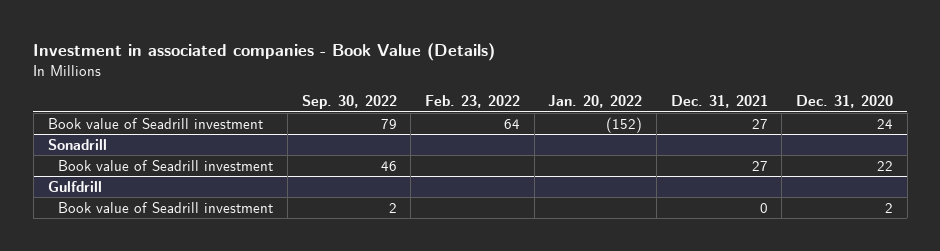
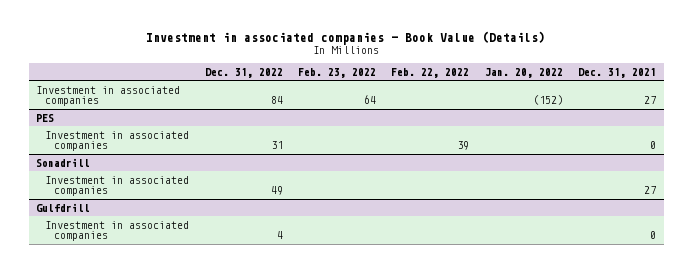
[301,94,397,109] Sep. 30, 2022 -> none
[795,94,893,108] Dec. 31, 2020 -> none
none -> [204,67,283,78] Dec. 31, 2022
none -> [391,67,470,78] Feb. 22, 2022
[47,117,263,129] Book value of Seadrill investment -> [36,85,181,107] Investment in associated companies
none -> [36,113,55,122] PES
none -> [45,130,190,152] Investment in associated companies
[58,159,274,171] Book value of Seadrill investment -> [45,175,190,197] Investment in associated companies
[58,201,274,213] Book value of Seadrill investment -> [45,220,190,242] Investment in associated companies

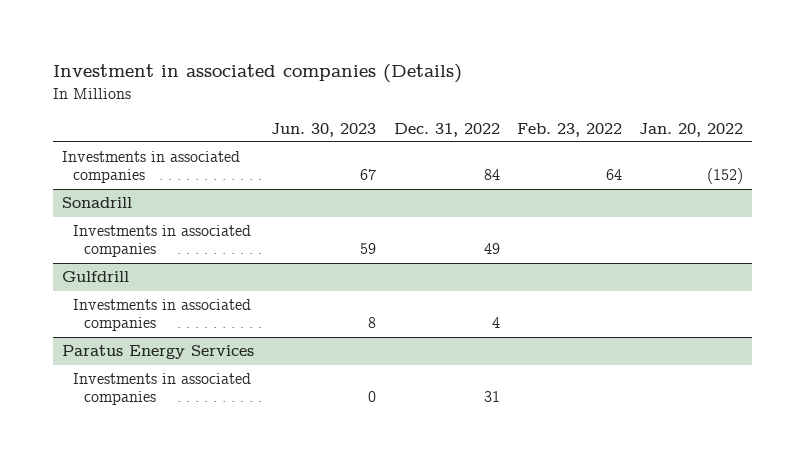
[146,31,546,46] Investment in associated companies - Book Value (Details) -> [53,64,463,84] Investment in associated companies (Details)
[391,67,470,78] Feb. 22, 2022 -> none
[578,67,657,78] Dec. 31, 2021 -> none
none -> [271,122,377,137] Jun. 30, 2023
[36,113,55,122] PES -> none
[45,130,190,152] Investment in associated companies -> none
[36,85,181,107] Investment in associated companies -> [61,151,240,184] Investments in associated companies
[45,175,190,197] Investment in associated companies -> [73,225,252,258] Investments in associated companies
[45,220,190,242] Investment in associated companies -> [73,299,252,332] Investments in associated companies
none -> [61,345,254,360] Paratus Energy Services
none -> [73,373,252,406] Investments in associated companies

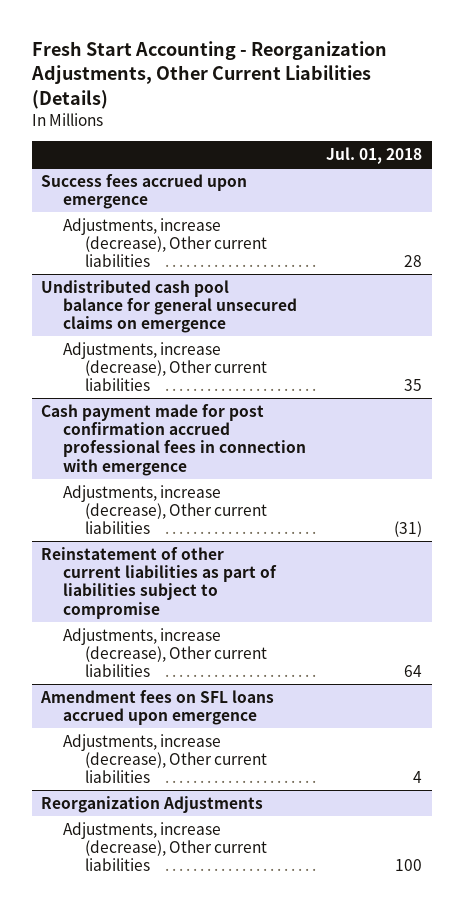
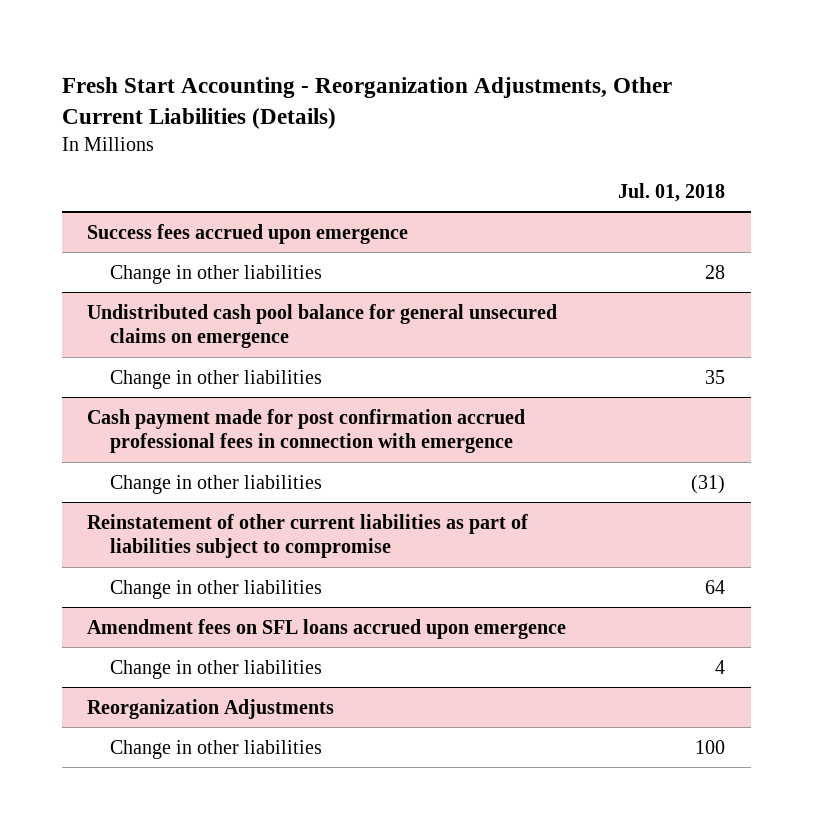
[63,217,267,268] Adjustments, increase (decrease), Other current liabilities -> [109,264,322,284] Change in other liabilities
[63,341,267,392] Adjustments, increase (decrease), Other current liabilities -> [109,369,322,389] Change in other liabilities
[63,484,267,535] Adjustments, increase (decrease), Other current liabilities -> [109,474,322,494] Change in other liabilities
[63,627,267,678] Adjustments, increase (decrease), Other current liabilities -> [109,579,322,599] Change in other liabilities
[63,733,267,784] Adjustments, increase (decrease), Other current liabilities -> [109,659,322,679] Change in other liabilities
[63,821,267,872] Adjustments, increase (decrease), Other current liabilities -> [109,739,322,759] Change in other liabilities

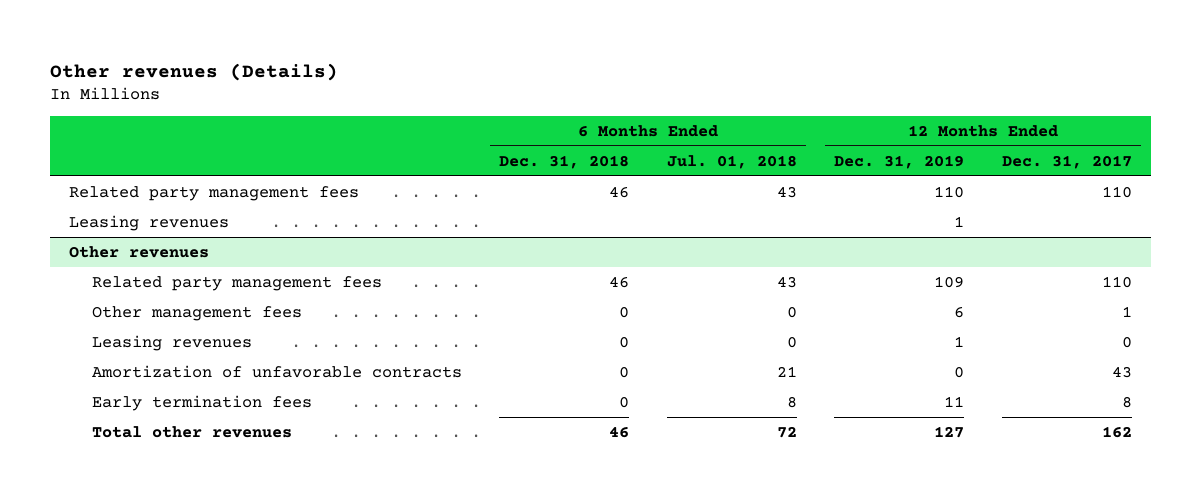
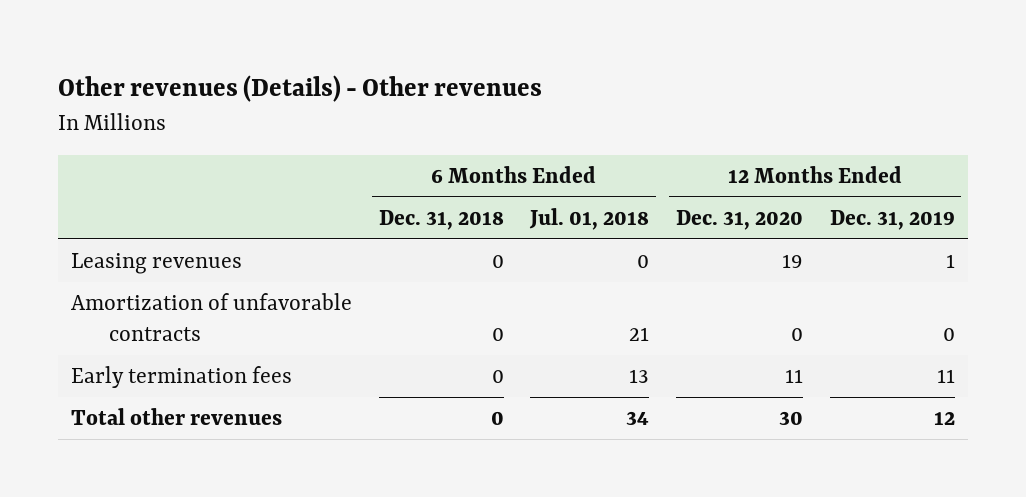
[50,62,339,81] Other revenues (Details) -> [57,75,542,103] Other revenues (Details) - Other revenues
[1001,154,1132,169] Dec. 31, 2017 -> none
none -> [676,209,804,230] Dec. 31, 2020
[69,185,360,201] Related party management fees -> none
[69,214,230,231] Leasing revenues -> none
[69,245,210,258] Other revenues -> none
[91,275,382,291] Related party management fees -> none
[91,305,302,321] Other management fees -> none
[786,395,797,408] 8 -> [629,369,650,384] 13
[609,425,630,438] 46 -> [490,411,504,426] 0
[776,425,797,438] 72 -> [626,411,650,426] 34
[934,425,965,438] 127 -> [933,412,955,426] 12

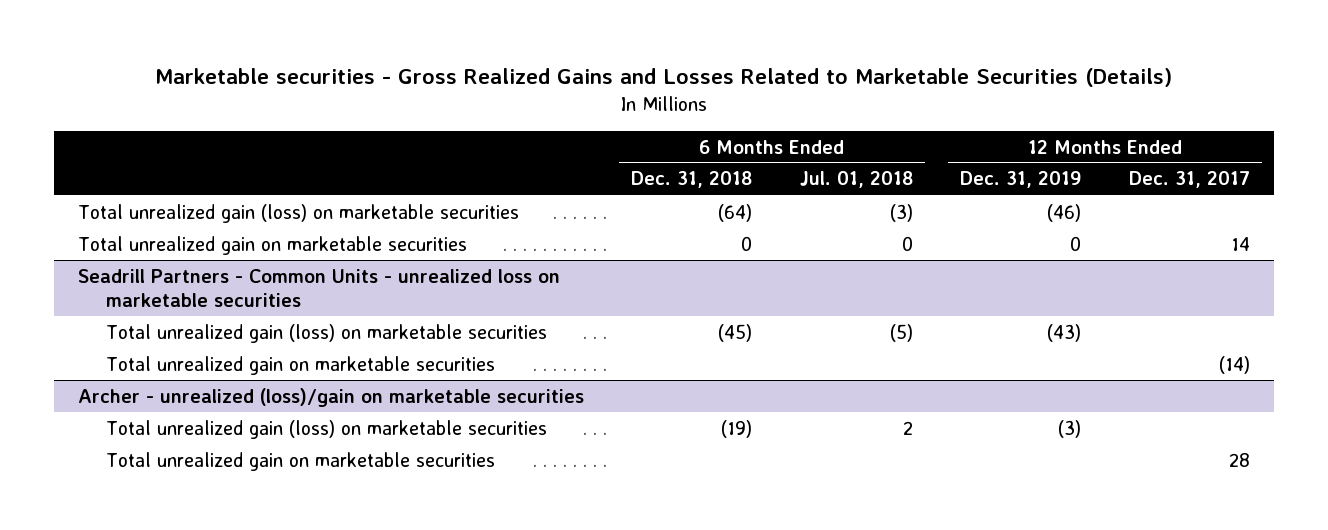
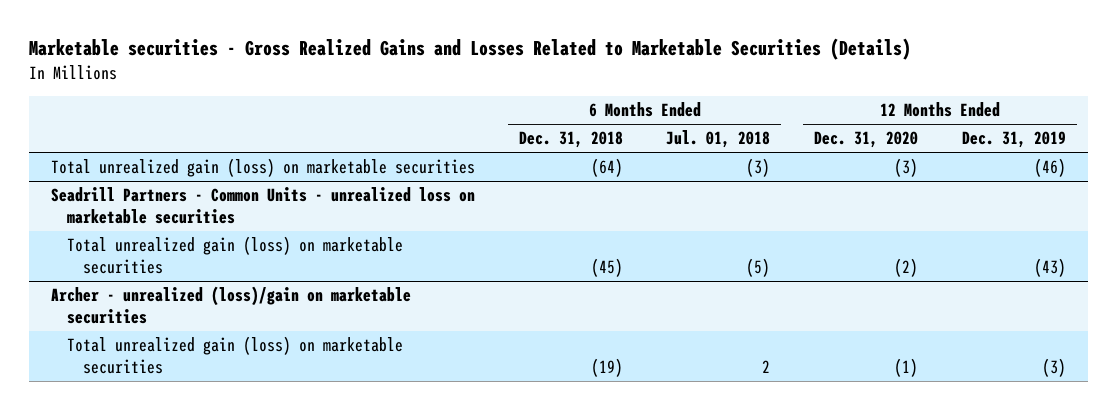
[1129,171,1251,189] Dec. 31, 2017 -> none
none -> [814,131,919,149] Dec. 31, 2020
[77,235,467,255] Total unrealized gain on marketable securities -> none
[106,355,496,375] Total unrealized gain on marketable securities -> none
[106,451,496,471] Total unrealized gain on marketable securities -> none

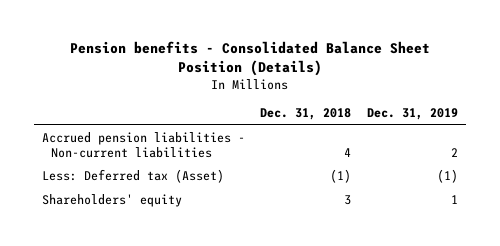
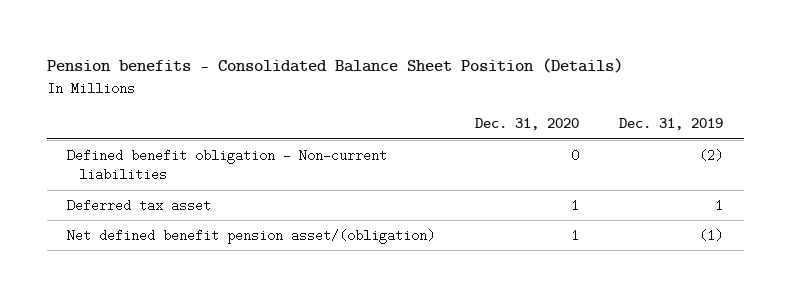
[260,108,352,121] Dec. 31, 2018 -> none
none -> [475,118,580,131] Dec. 31, 2020
[41,194,182,208] Shareholders' equity -> none
[41,132,245,158] Accrued pension liabilities - Non-current liabilities -> [66,149,387,182] Defined benefit obligation - Non-current liabilities
[451,147,459,157] 2 -> [699,149,724,163] (2)
[41,169,224,184] Less: Deferred tax (Asset) -> [66,199,211,213] Deferred tax asset
[437,169,459,184] (1) -> [715,199,724,213] 1
none -> [66,229,435,245] Net defined benefit pension asset/(obligation)

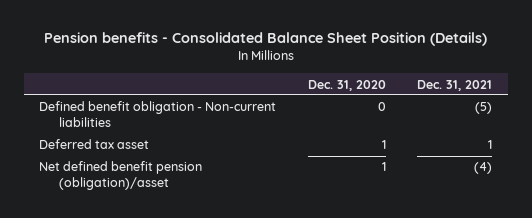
[619,118,724,131] Dec. 31, 2019 -> none
none -> [417,79,493,91] Dec. 31, 2021
[66,229,435,245] Net defined benefit pension asset/(obligation) -> [39,161,203,191] Net defined benefit pension (obligation)/asset

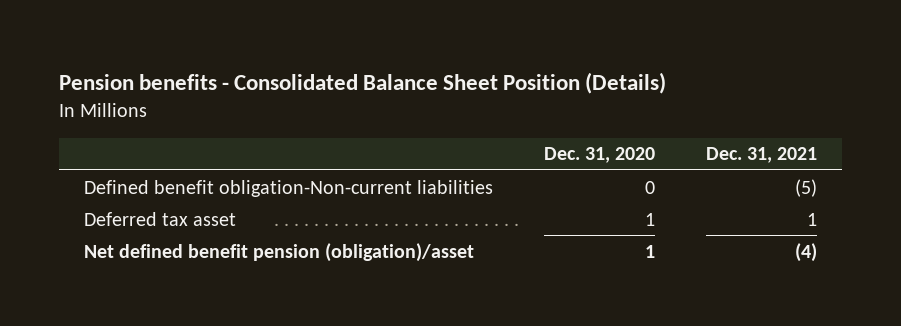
[39,101,277,128] Defined benefit obligation - Non-current liabilities -> [84,179,494,197] Defined benefit obligation-Non-current liabilities

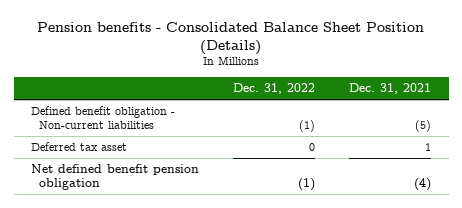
[543,147,655,164] Dec. 31, 2020 -> none
none -> [233,83,316,95] Dec. 31, 2022
[84,179,494,197] Defined benefit obligation-Non-current liabilities -> [30,106,175,130] Defined benefit obligation - Non-current liabilities
[84,242,475,262] Net defined benefit pension (obligation)/asset -> [30,164,199,191] Net defined benefit pension obligation

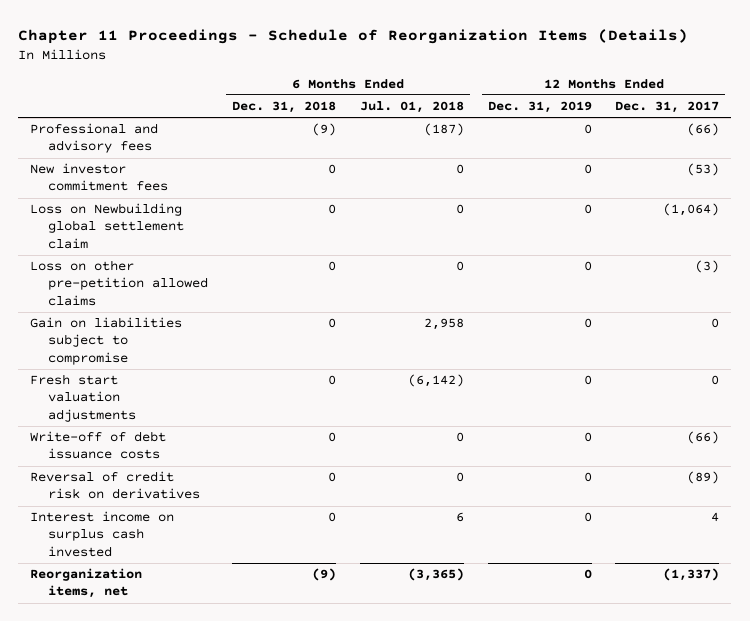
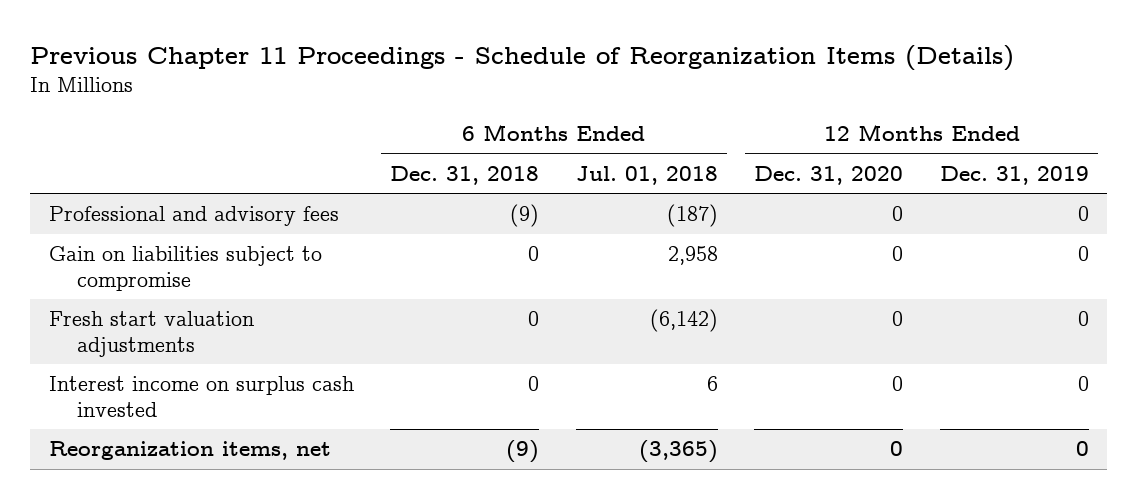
[18,28,689,44] Chapter 11 Proceedings - Schedule of Reorganization Items (Details) -> [30,44,1015,71] Previous Chapter 11 Proceedings - Schedule of Reorganization Items (Details)
[615,101,720,114] Dec. 31, 2017 -> none
none -> [754,165,904,185] Dec. 31, 2020
[30,163,169,192] New investor commitment fees -> none
[30,203,185,249] Loss on Newbuilding global settlement claim -> none
[30,260,209,306] Loss on other pre-petition allowed claims -> none
[30,431,167,460] Write-off of debt issuance costs -> none
[30,471,201,500] Reversal of credit risk on derivatives -> none

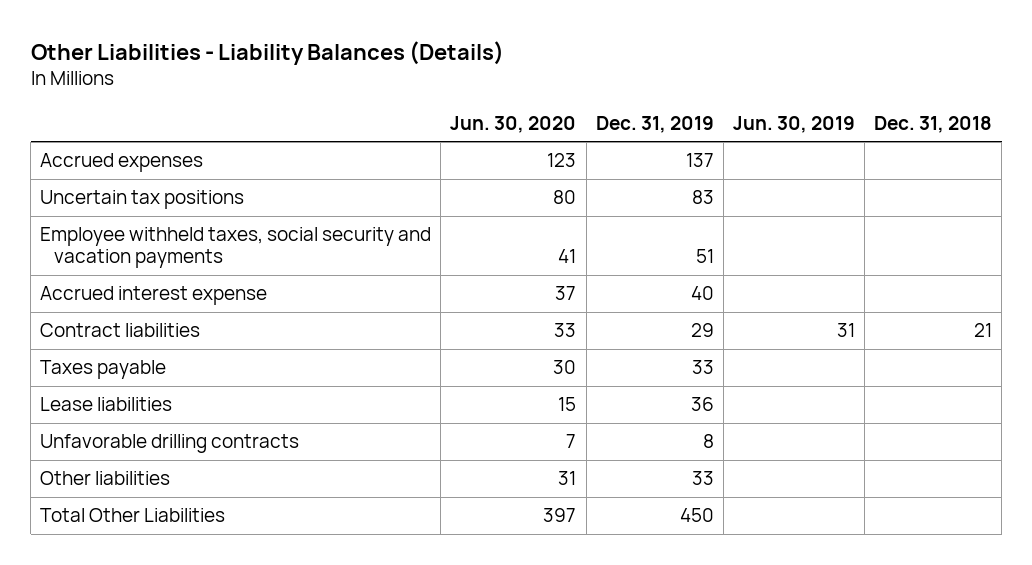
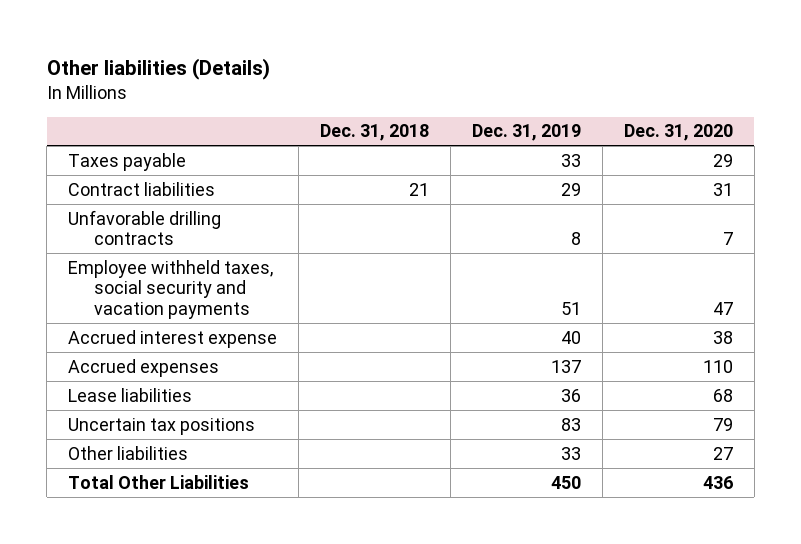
[30,40,504,65] Other Liabilities - Liability Balances (Details) -> [46,57,270,80] Other liabilities (Details)
[450,115,577,133] Jun. 30, 2020 -> none
[732,115,855,133] Jun. 30, 2019 -> none
none -> [623,124,733,142] Dec. 31, 2020
[40,360,167,380] Taxes payable -> [68,152,187,171] Taxes payable
[40,323,201,338] Contract liabilities -> [68,181,216,196] Contract liabilities
[40,434,300,454] Unfavorable drilling contracts -> [68,209,222,246] Unfavorable drilling contracts
[40,153,204,173] Accrued expenses -> [68,358,220,377] Accrued expenses
[40,190,245,210] Uncertain tax positions -> [68,417,256,435] Uncertain tax positions

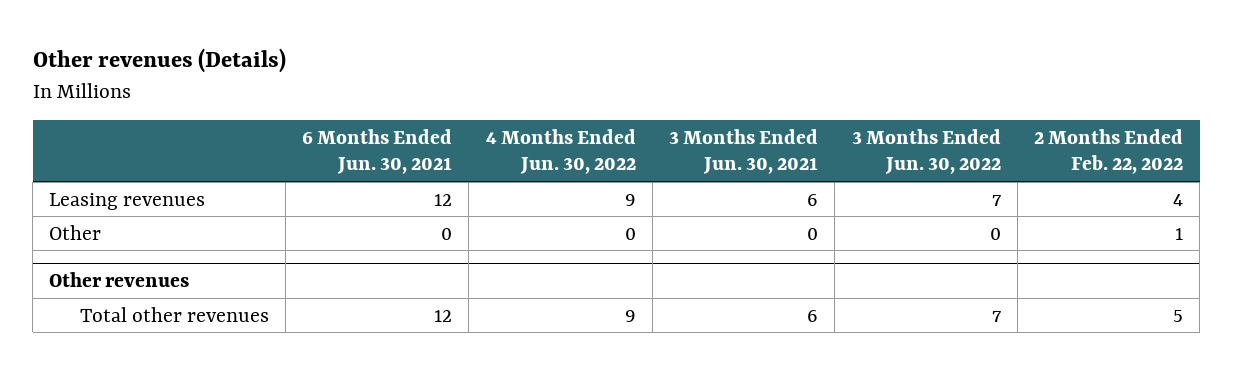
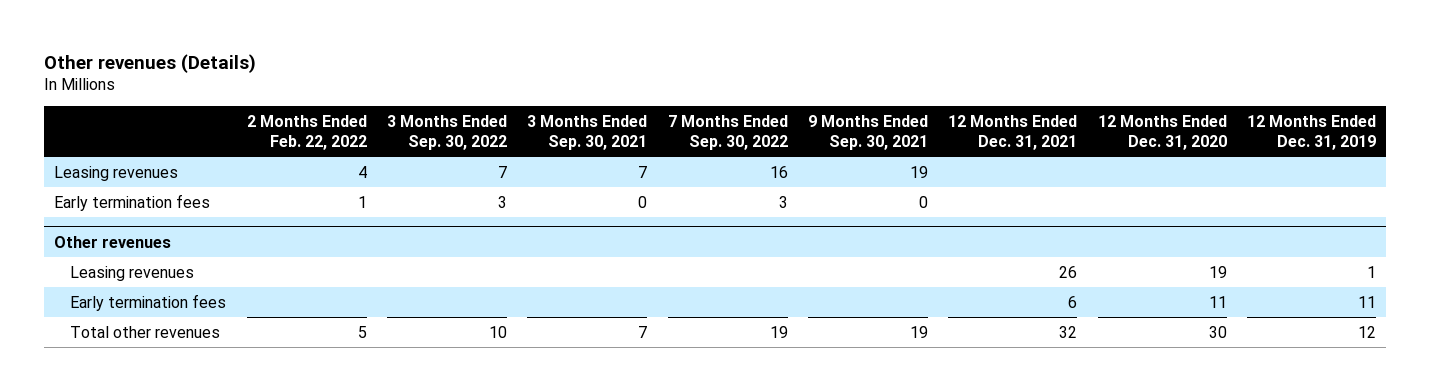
[302,128,453,175] 6 Months Ended Jun. 30, 2021 -> none
[485,128,636,175] 4 Months Ended Jun. 30, 2022 -> none
[669,128,819,175] 3 Months Ended Jun. 30, 2021 -> none
[851,128,1001,175] 3 Months Ended Jun. 30, 2022 -> none
none -> [387,115,508,150] 3 Months Ended Sep. 30, 2022
none -> [527,115,648,150] 3 Months Ended Sep. 30, 2021
none -> [667,115,788,150] 7 Months Ended Sep. 30, 2022
none -> [808,115,929,150] 9 Months Ended Sep. 30, 2021
none -> [948,115,1078,150] 12 Months Ended Dec. 31, 2021
none -> [1097,115,1227,150] 12 Months Ended Dec. 31, 2020
none -> [1247,115,1377,150] 12 Months Ended Dec. 31, 2019
[49,224,102,240] Other -> [54,193,211,211] Early termination fees
none -> [70,265,195,281] Leasing revenues
none -> [70,293,227,311] Early termination fees

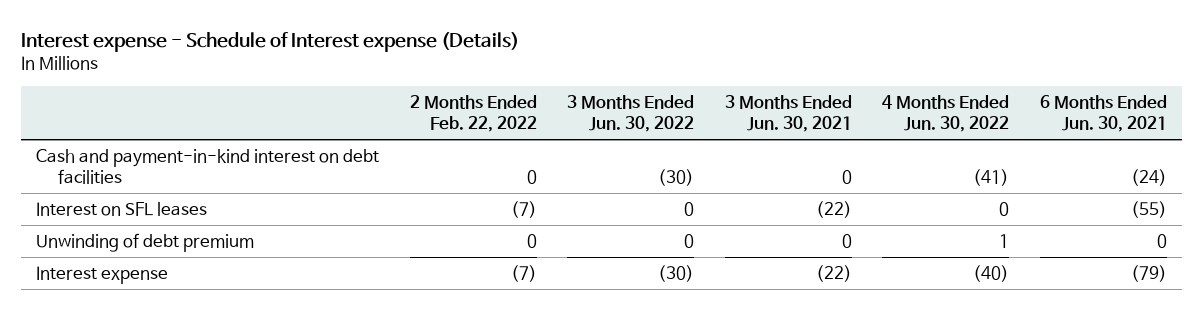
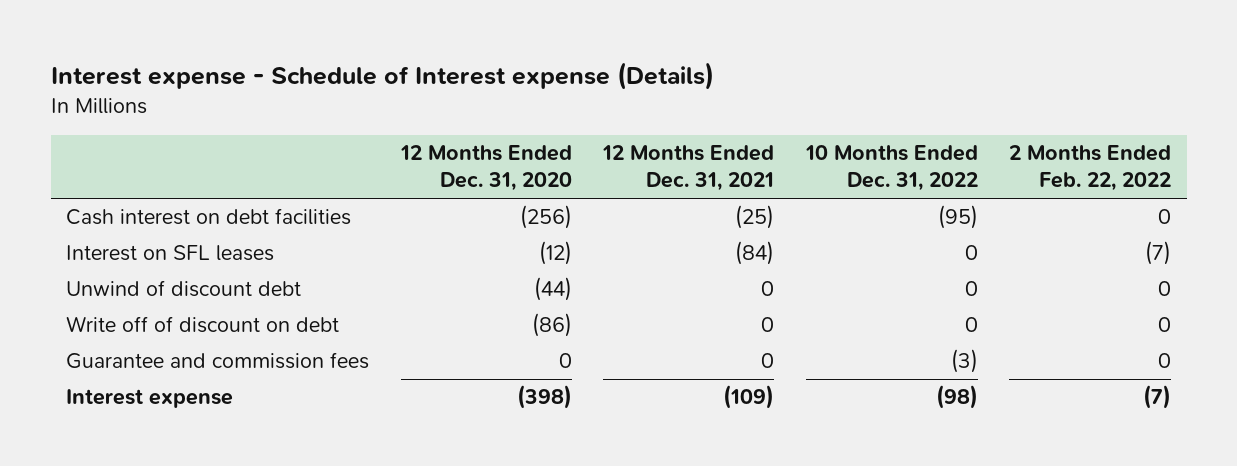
[567,94,695,133] 3 Months Ended Jun. 30, 2022 -> none
[724,94,852,133] 3 Months Ended Jun. 30, 2021 -> none
[882,94,1010,133] 4 Months Ended Jun. 30, 2022 -> none
[1039,94,1167,133] 6 Months Ended Jun. 30, 2021 -> none
none -> [399,144,572,192] 12 Months Ended Dec. 31, 2020
none -> [602,144,775,192] 12 Months Ended Dec. 31, 2021
none -> [804,144,978,192] 10 Months Ended Dec. 31, 2022
[36,148,380,185] Cash and payment-in-kind interest on debt facilities -> [66,208,352,226] Cash interest on debt facilities
[36,232,255,252] Unwinding of debt premium -> [66,280,302,298] Unwind of discount debt
none -> [66,316,340,334] Write off of discount on debt
none -> [66,352,370,370] Guarantee and commission fees

